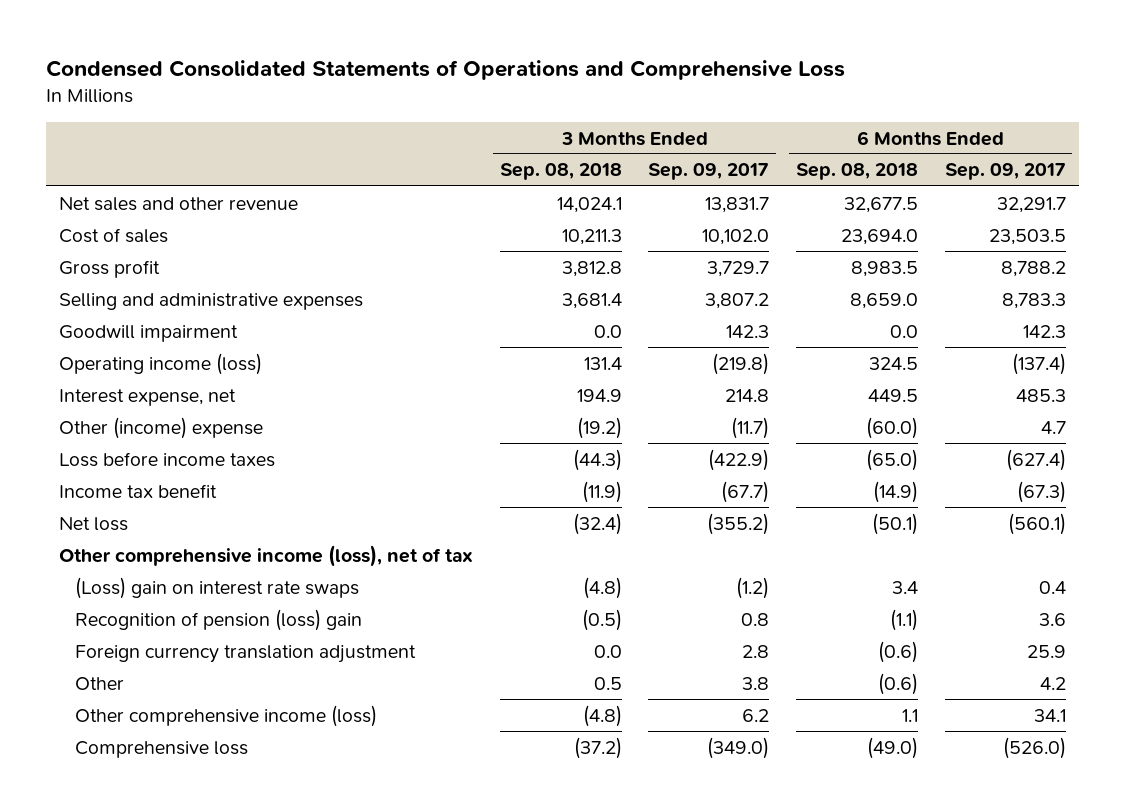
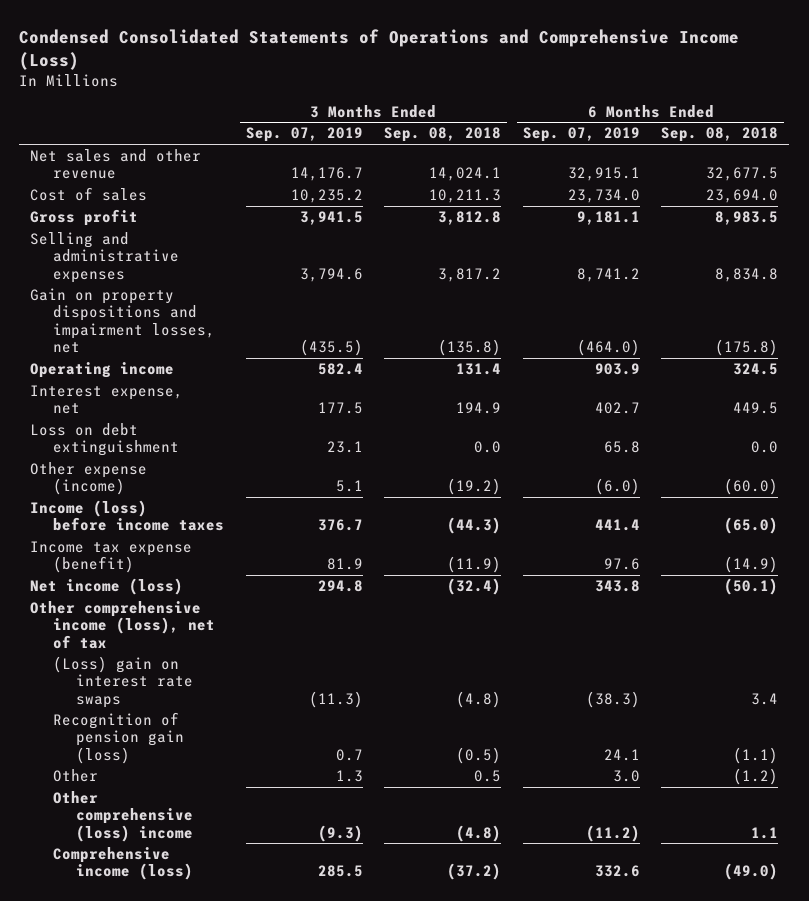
[45,60,845,81] Condensed Consolidated Statements of Operations and Comprehensive Loss -> [19,28,740,70] Condensed Consolidated Statements of Operations and Comprehensive Income (Loss)
[648,163,770,181] Sep. 09, 2017 -> none
[944,163,1066,181] Sep. 09, 2017 -> none
none -> [245,127,363,143] Sep. 07, 2019
none -> [522,127,640,143] Sep. 07, 2019
[59,324,239,342] Goodwill impairment -> none
[561,292,622,309] 3,681.4 -> [438,267,502,282] 3,817.2
[850,292,919,309] 8,659.0 -> [715,267,779,282] 8,834.8
none -> [30,288,216,354] Gain on property dispositions and impairment losses, net
[59,352,263,375] Operating income (loss) -> [30,362,175,379] Operating income
none -> [30,423,180,457] Loss on debt extinguishment
[59,416,264,439] Other (income) expense -> [30,462,148,496] Other expense (income)
[59,451,276,467] Loss before income taxes -> [30,500,225,532] Income (loss) before income taxes
[59,483,218,498] Income tax benefit -> [30,541,193,574] Income tax expense (benefit)
[59,516,129,531] Net loss -> [30,578,184,596] Net income (loss)
[75,644,417,663] Foreign currency translation adjustment -> none
[75,608,363,631] Recognition of pension (loss) gain -> [53,712,184,764] Recognition of pension gain (loss)
[878,672,919,695] (0.6) -> [733,768,779,786] (1.2)
[75,704,378,727] Other comprehensive income (loss) -> [53,791,193,842] Other comprehensive (loss) income
[75,740,249,758] Comprehensive loss -> [53,847,193,881] Comprehensive income (loss)

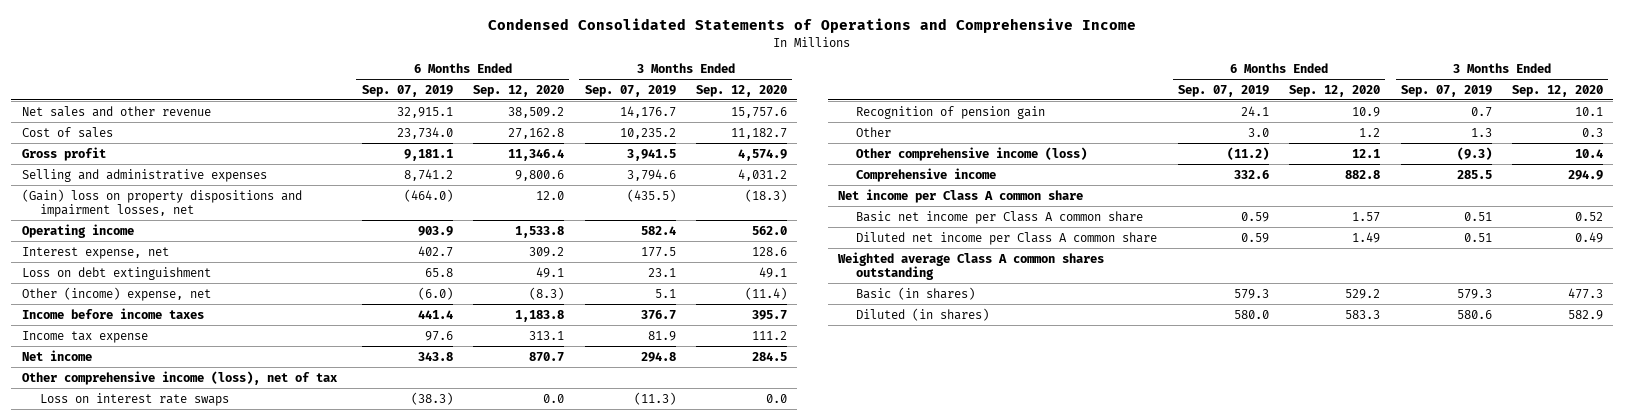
[19,28,740,70] Condensed Consolidated Statements of Operations and Comprehensive Income (Loss) -> [488,18,1137,34] Condensed Consolidated Statements of Operations and Comprehensive Income
[384,127,502,143] Sep. 08, 2018 -> none
[661,127,779,143] Sep. 08, 2018 -> none
none -> [473,84,565,97] Sep. 12, 2020
none -> [696,84,788,97] Sep. 12, 2020
[30,288,216,354] Gain on property dispositions and impairment losses, net -> [21,188,302,217] (Gain) loss on property dispositions and impairment losses, net
[30,462,148,496] Other expense (income) -> [21,286,211,301] Other (income) expense, net
[30,500,225,532] Income (loss) before income taxes -> [21,307,204,319] Income before income taxes
[30,541,193,574] Income tax expense (benefit) -> [21,330,148,343] Income tax expense
[30,578,184,596] Net income (loss) -> [21,349,92,361] Net income
[53,656,193,708] (Loss) gain on interest rate swaps -> [40,392,230,406] Loss on interest rate swaps
[53,712,184,764] Recognition of pension gain (loss) -> [856,105,1046,119] Recognition of pension gain
[53,791,193,842] Other comprehensive (loss) income -> [856,146,1088,161] Other comprehensive income (loss)
[53,847,193,881] Comprehensive income (loss) -> [856,167,997,182] Comprehensive income
none -> [837,188,1083,203] Net income per Class A common share
none -> [856,210,1144,224] Basic net income per Class A common share
none -> [856,231,1158,245] Diluted net income per Class A common share
none -> [836,251,1104,280] Weighted average Class A common shares outstanding
none -> [856,286,976,300] Basic (in shares)
none -> [856,307,990,321] Diluted (in shares)

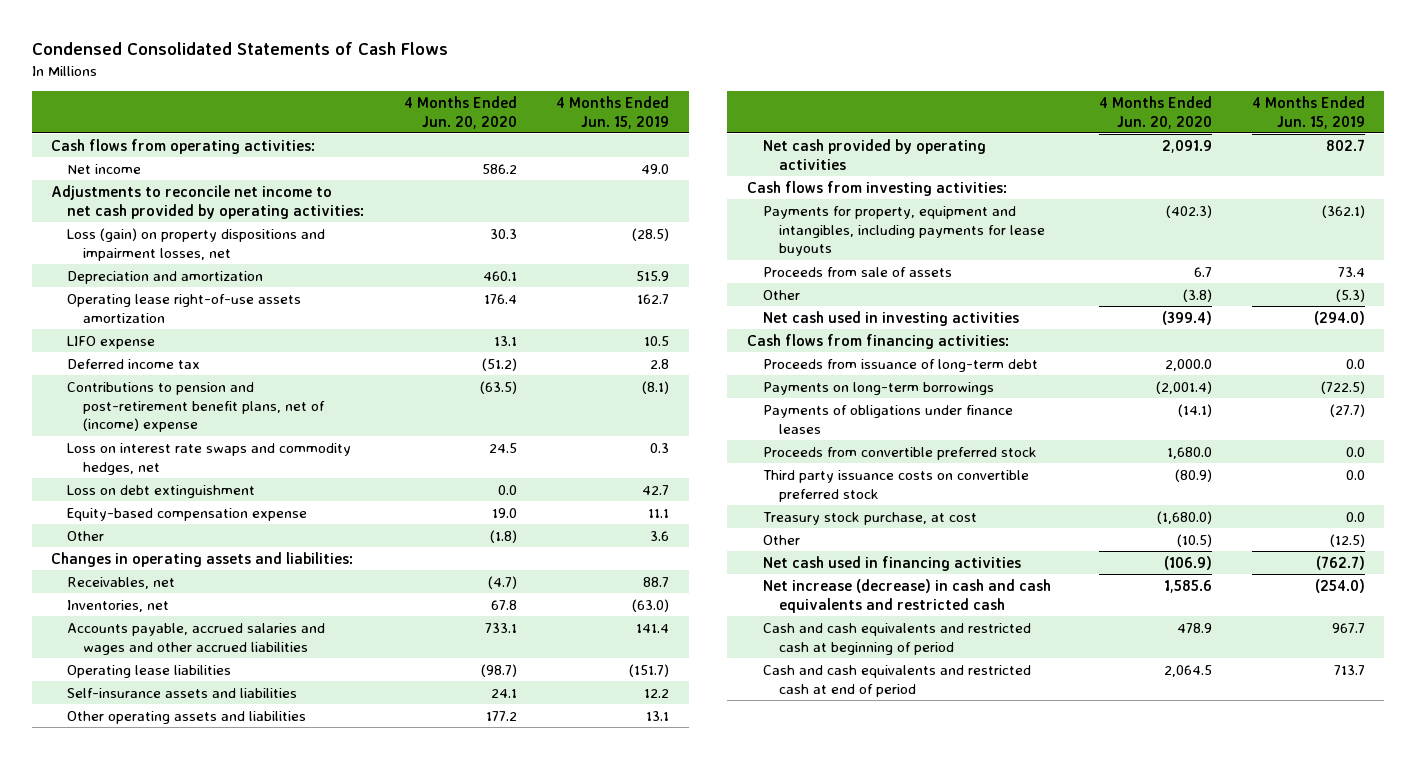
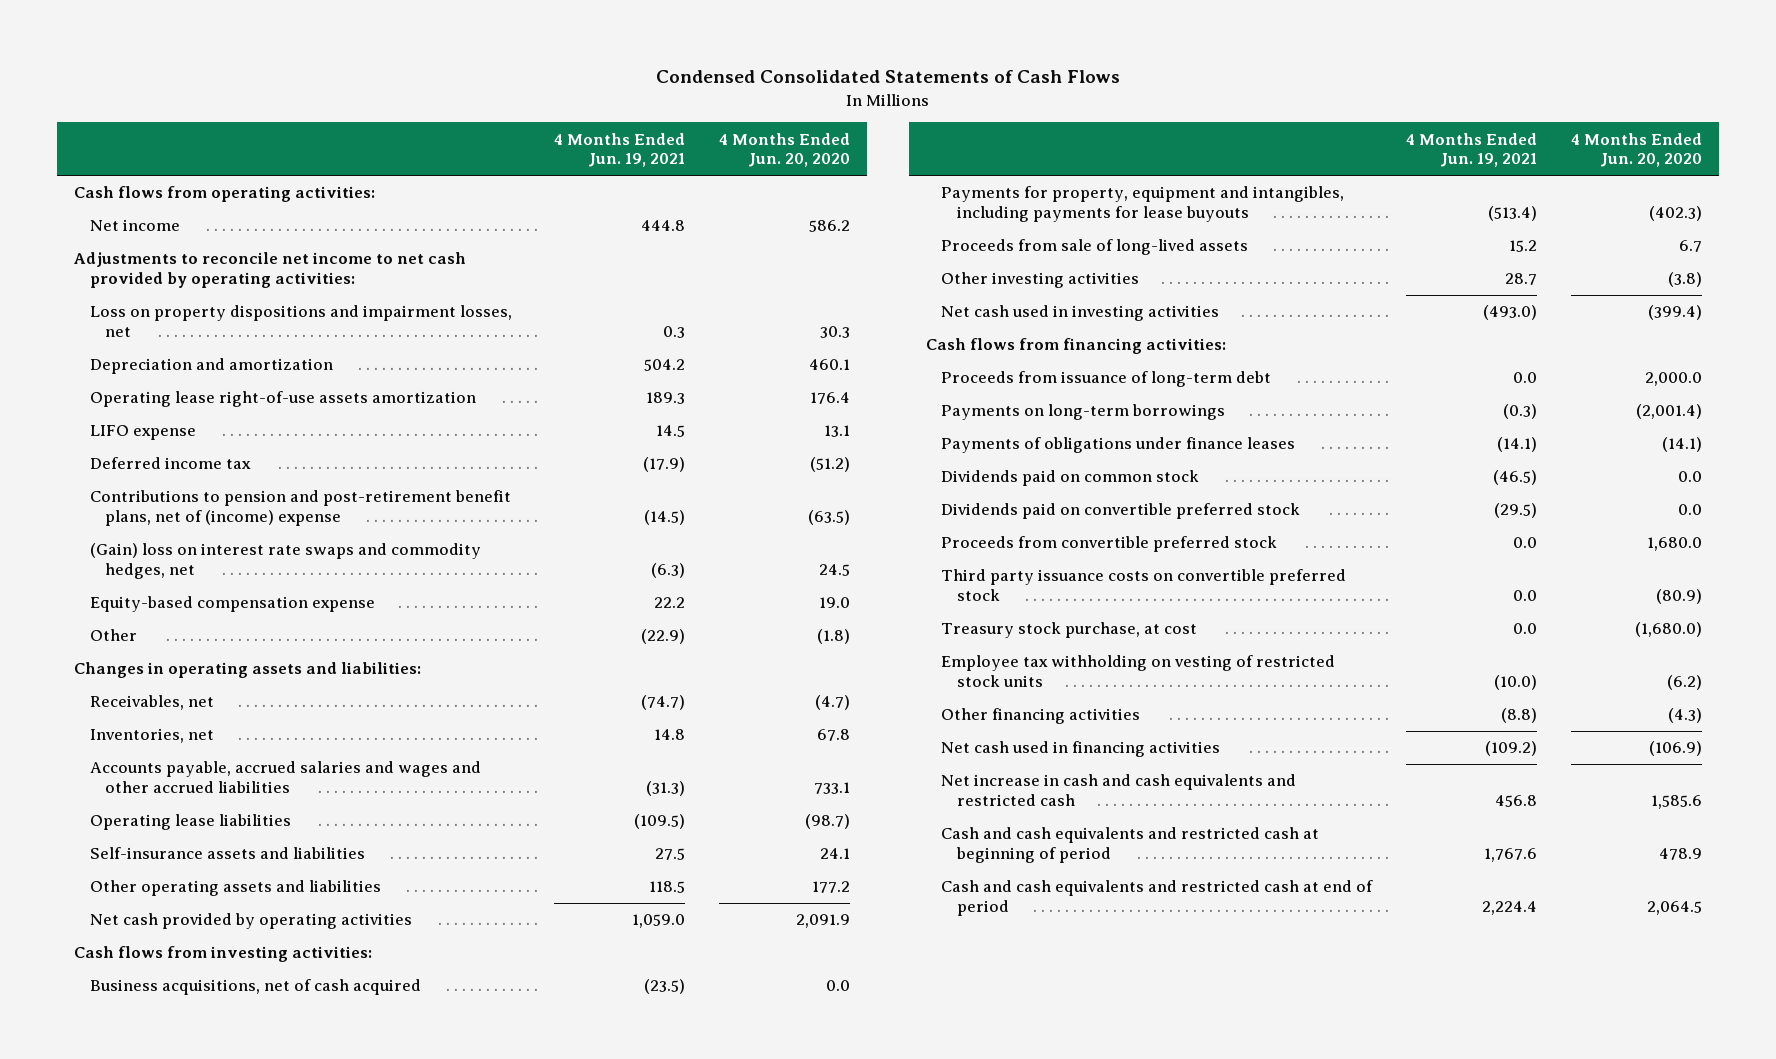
[556,95,670,129] 4 Months Ended Jun. 15, 2019 -> none
none -> [554,132,686,168] 4 Months Ended Jun. 19, 2021
[67,227,326,261] Loss (gain) on property dispositions and impairment losses, net -> [89,305,512,338] Loss on property dispositions and impairment losses, net
[67,484,256,498] Loss on debt extinguishment -> none
[67,442,352,475] Loss on interest rate swaps and commodity hedges, net -> [89,543,481,580] (Gain) loss on interest rate swaps and commodity hedges, net
none -> [89,979,421,996] Business acquisitions, net of cash acquired
[762,266,952,277] Proceeds from sale of assets -> [941,239,1249,256] Proceeds from sale of long-lived assets
[762,289,800,300] Other -> [941,272,1140,289] Other investing activities
none -> [941,470,1200,487] Dividends paid on common stock
none -> [941,503,1301,520] Dividends paid on convertible preferred stock
none -> [941,655,1336,688] Employee tax withholding on vesting of restricted stock units
[762,534,800,545] Other -> [941,708,1141,725] Other financing activities
[1177,533,1213,547] (10.5) -> [1667,708,1702,724] (4.3)
[762,578,1051,613] Net increase (decrease) in cash and cash equivalents and restricted cash -> [941,774,1297,807] Net increase in cash and cash equivalents and restricted cash

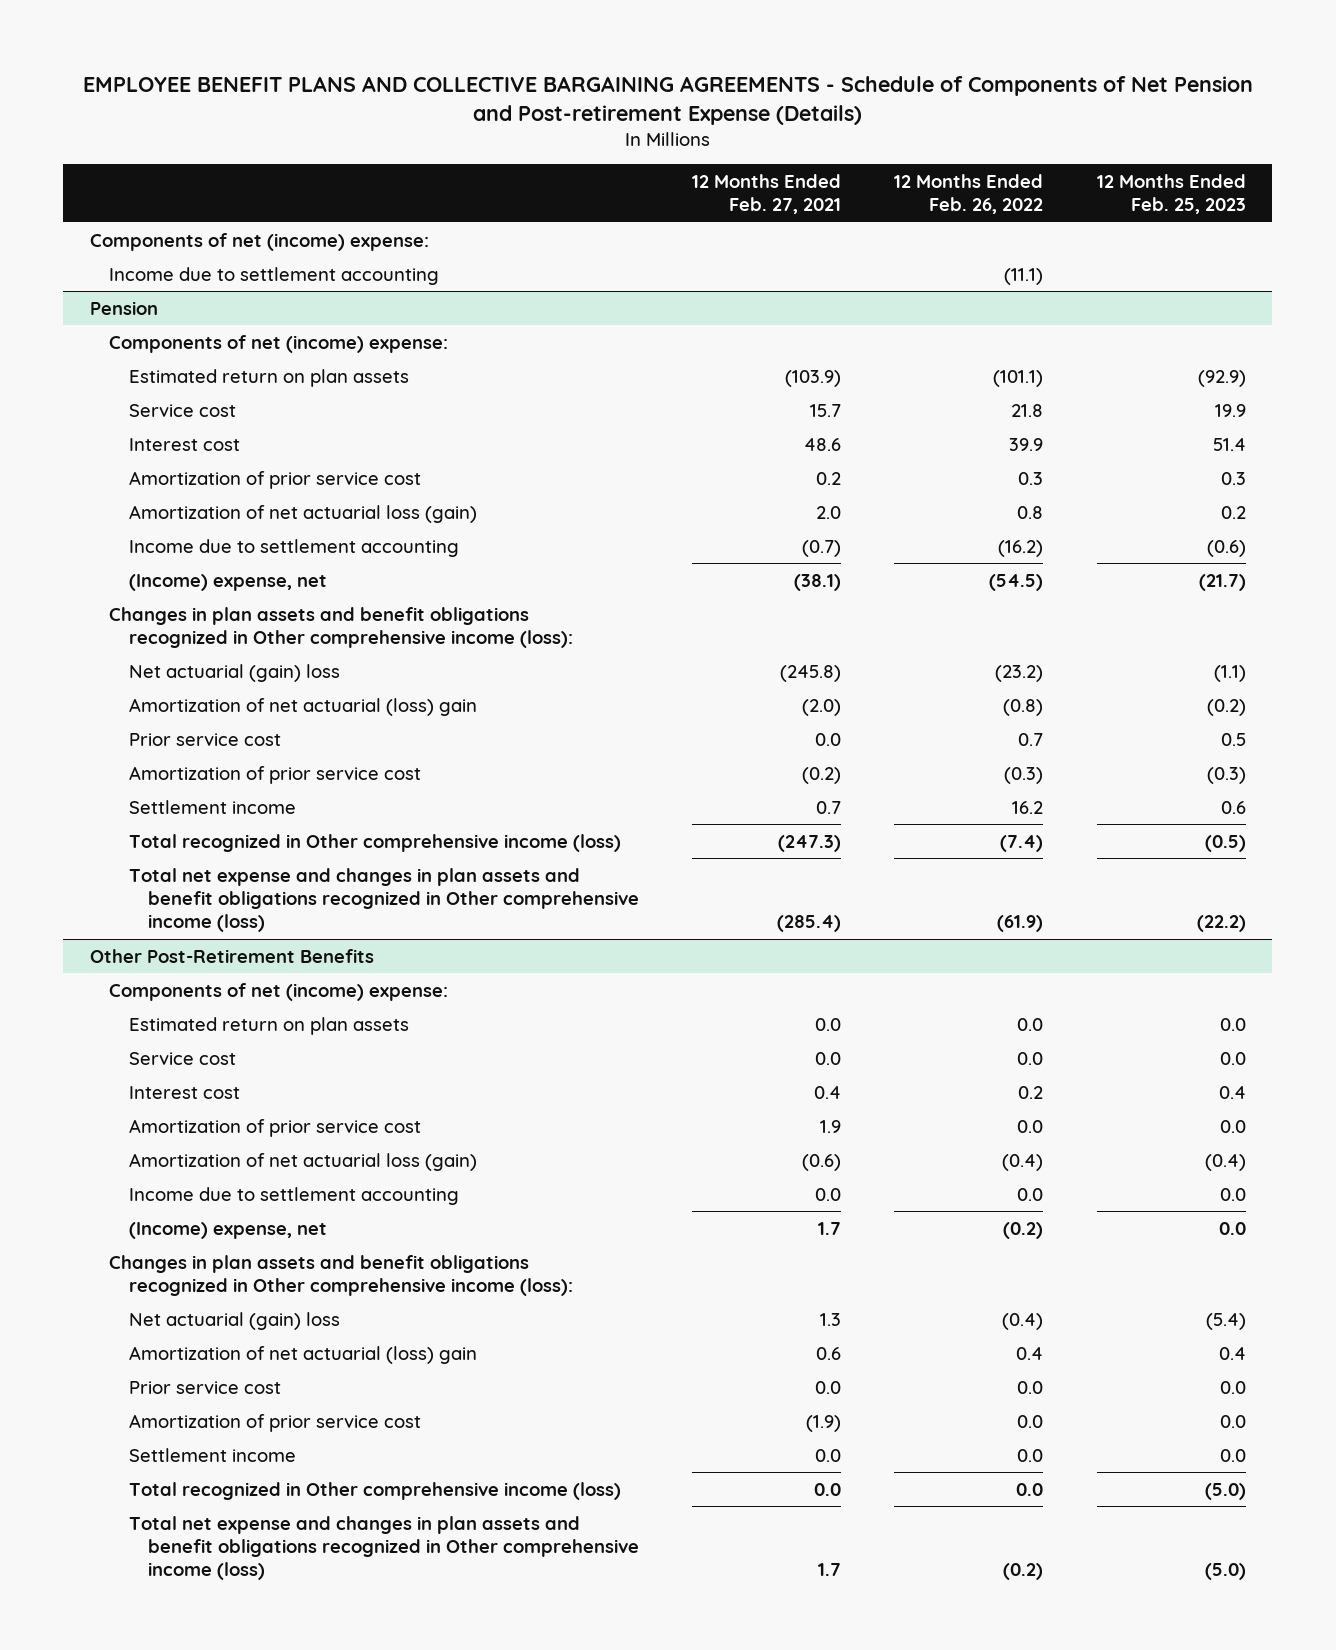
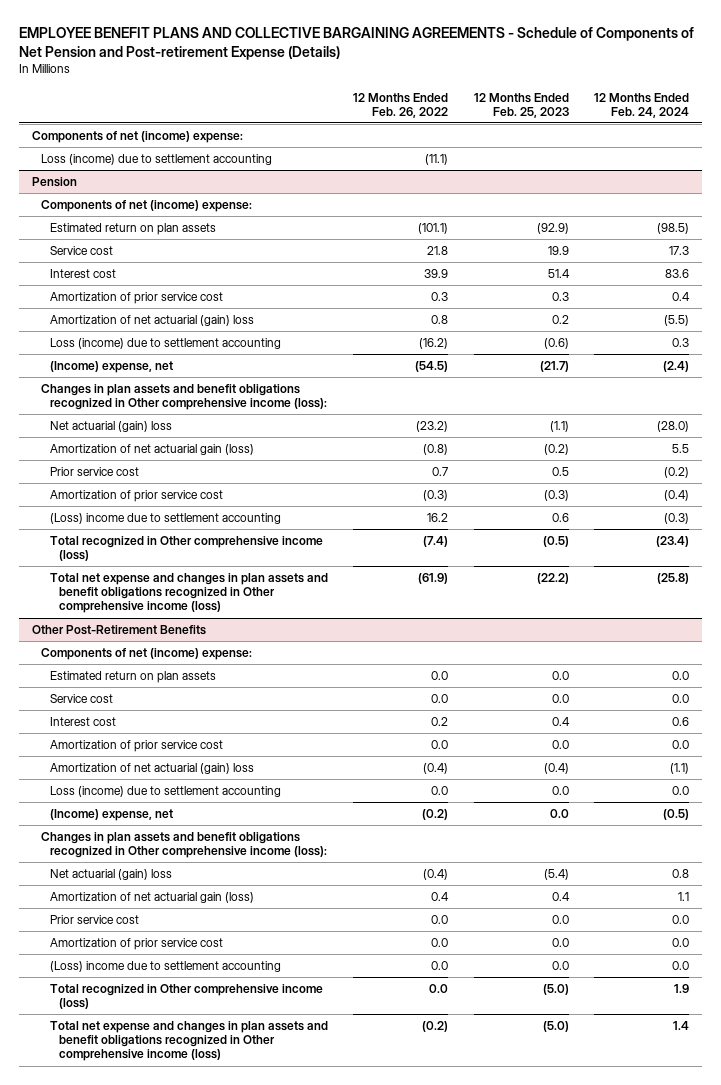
[692,173,842,215] 12 Months Ended Feb. 27, 2021 -> none
none -> [594,92,690,118] 12 Months Ended Feb. 24, 2024
[109,266,440,285] Income due to settlement accounting -> [41,153,273,165] Loss (income) due to settlement accounting
[128,504,477,523] Amortization of net actuarial loss (gain) -> [49,314,254,326] Amortization of net actuarial (gain) loss
[128,538,459,557] Income due to settlement accounting -> [49,337,281,349] Loss (income) due to settlement accounting
[128,697,477,716] Amortization of net actuarial (loss) gain -> [49,443,254,455] Amortization of net actuarial gain (loss)
[128,799,296,814] Settlement income -> [49,512,281,524] (Loss) income due to settlement accounting
[128,1152,477,1171] Amortization of net actuarial loss (gain) -> [49,762,254,774] Amortization of net actuarial (gain) loss
[128,1186,459,1205] Income due to settlement accounting -> [49,785,281,797] Loss (income) due to settlement accounting
[128,1345,477,1364] Amortization of net actuarial (loss) gain -> [49,891,254,903] Amortization of net actuarial gain (loss)
[128,1447,296,1462] Settlement income -> [49,960,281,972] (Loss) income due to settlement accounting

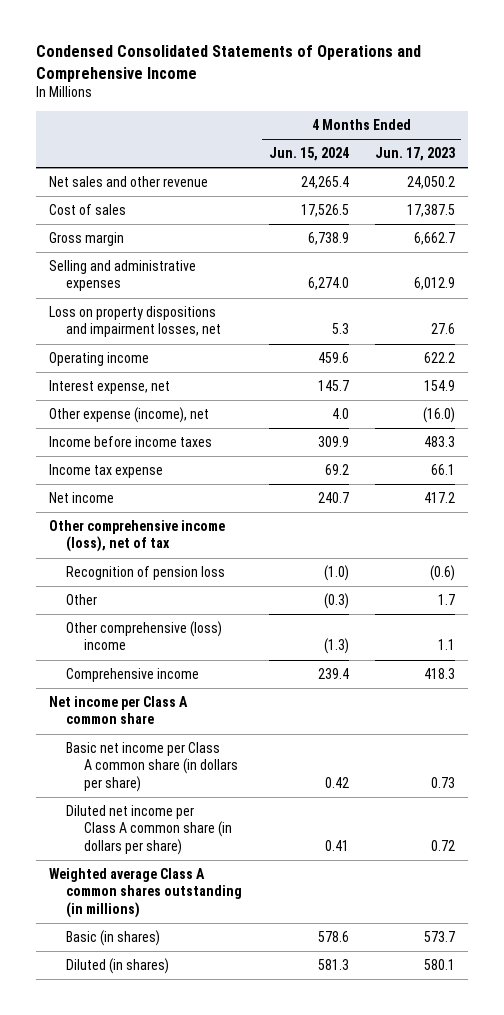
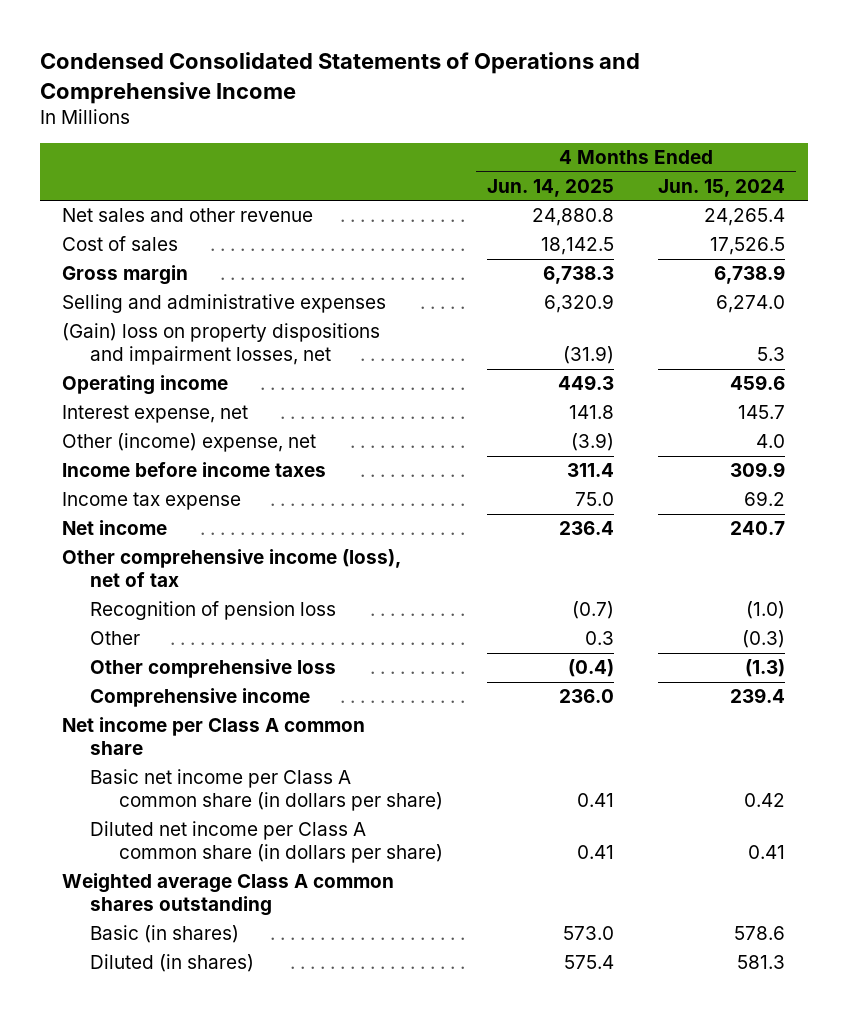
[374,147,455,162] Jun. 17, 2023 -> none
none -> [487,178,615,197] Jun. 14, 2025
[48,305,222,338] Loss on property dispositions and impairment losses, net -> [61,323,380,366] (Gain) loss on property dispositions and impairment losses, net
[48,406,209,423] Other expense (income), net -> [61,433,316,453] Other (income) expense, net
[66,620,223,651] Other comprehensive (loss) income -> [90,659,337,679] Other comprehensive loss
[48,867,243,919] Weighted average Class A common shares outstanding (in millions) -> [61,873,394,917] Weighted average Class A common shares outstanding

